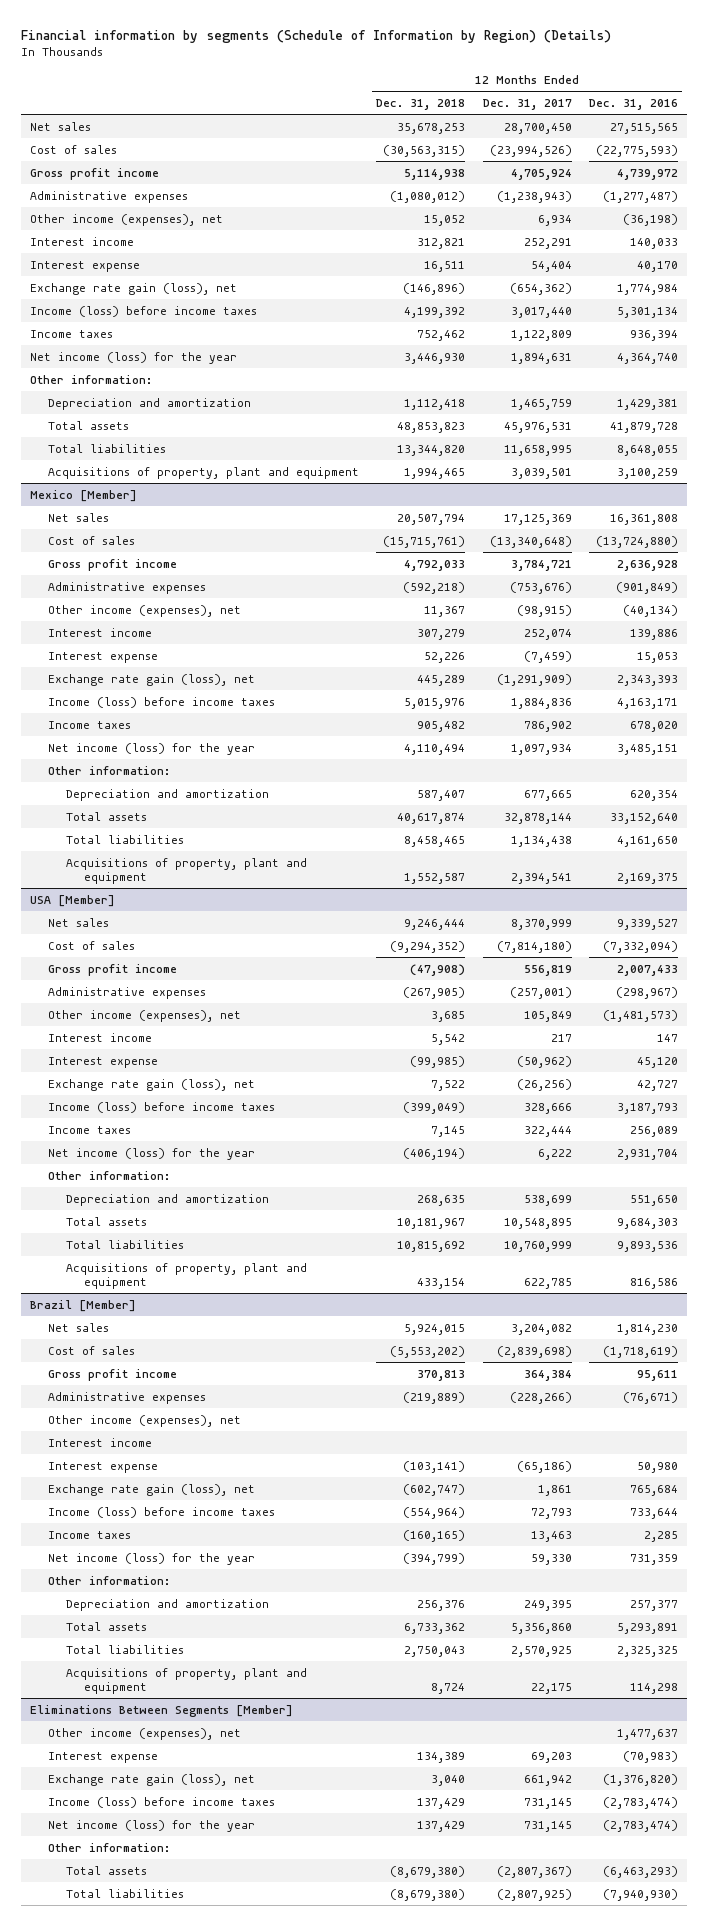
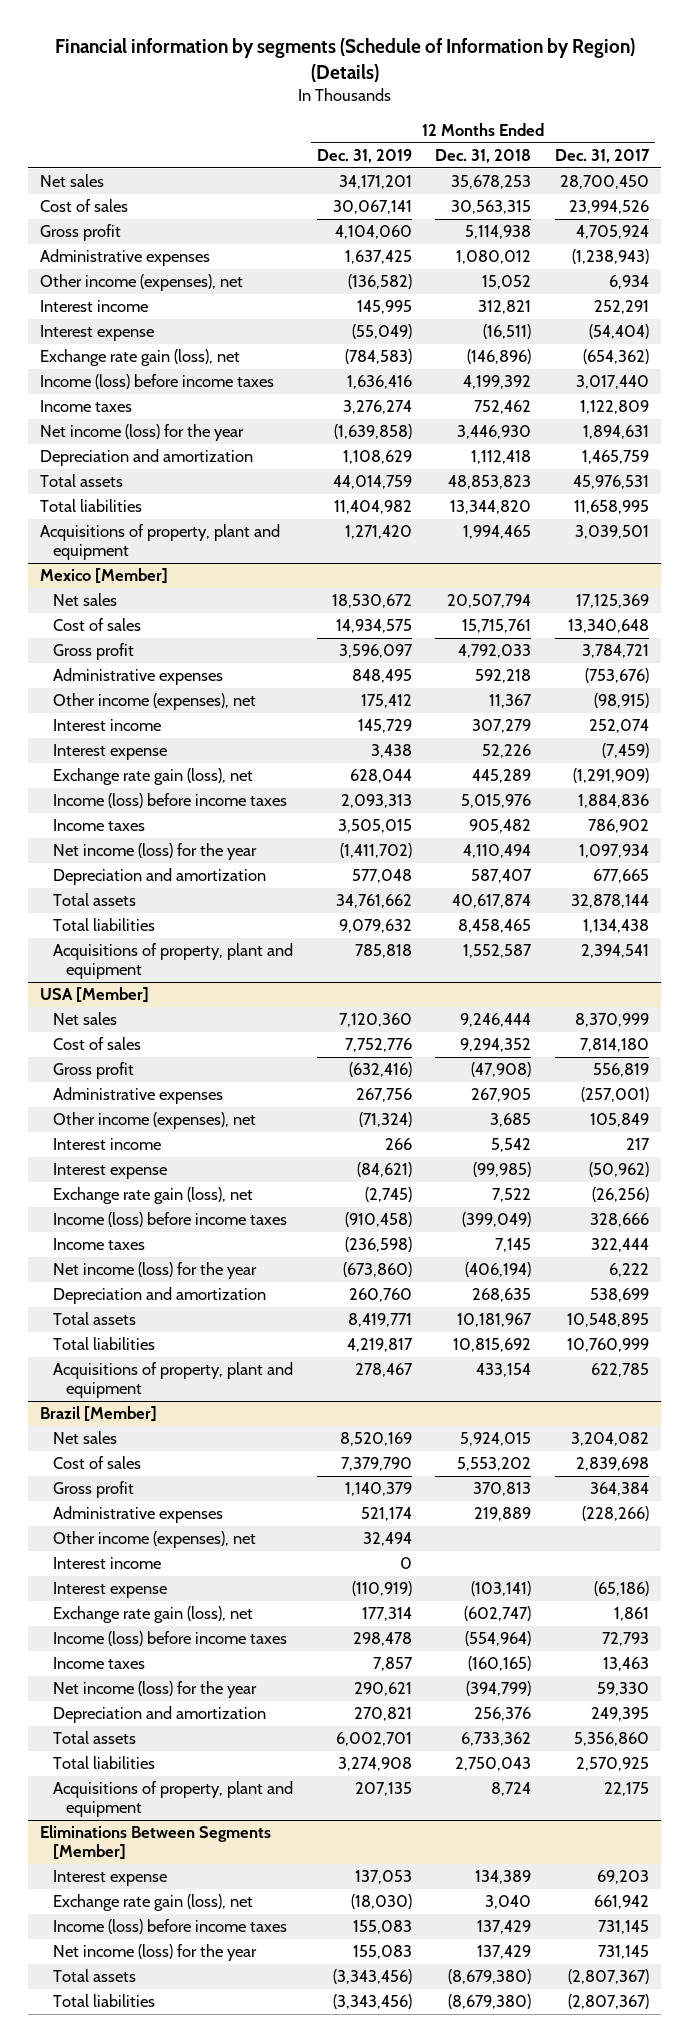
[588,98,678,110] Dec. 31, 2016 -> none
none -> [316,148,412,163] Dec. 31, 2019
[383,144,466,157] (30,563,315) -> [451,200,532,215] 30,563,315
[489,144,572,157] (23,994,526) -> [569,200,650,215] 23,994,526
[29,167,159,180] Gross profit income -> [39,224,121,242] Gross profit
[390,190,466,203] (1,080,012) -> [456,250,532,265] 1,080,012
[424,260,466,272] 16,511 -> [483,324,532,340] (16,511)
[530,260,572,272] 54,404 -> [589,324,650,340] (54,404)
[29,374,152,384] Other information: -> none
[383,535,466,548] (15,715,761) -> [462,619,532,634] 15,715,761
[489,535,572,548] (13,340,648) -> [568,619,650,634] 13,340,648
[48,558,178,571] Gross profit income -> [52,643,134,661] Gross profit
[403,581,466,594] (592,218) -> [475,669,532,684] 592,218
[48,765,171,775] Other information: -> none
[390,940,466,953] (9,294,352) -> [460,1038,532,1053] 9,294,352
[496,940,572,953] (7,814,180) -> [580,1038,650,1053] 7,814,180
[48,963,178,976] Gross profit income -> [52,1062,134,1080] Gross profit
[403,986,466,999] (267,905) -> [471,1088,532,1103] 267,905
[48,1170,171,1180] Other information: -> none
[390,1345,466,1358] (5,553,202) -> [457,1457,532,1472] 5,553,202
[496,1345,572,1358] (2,839,698) -> [576,1457,650,1472] 2,839,698
[48,1368,178,1381] Gross profit income -> [52,1481,134,1499] Gross profit
[403,1391,466,1404] (219,889) -> [474,1507,532,1522] 219,889
[48,1575,171,1585] Other information: -> none
[48,1727,242,1740] Other income (expenses), net -> none
[48,1842,171,1852] Other information: -> none
[496,1888,572,1901] (2,807,925) -> [568,1994,650,2010] (2,807,367)

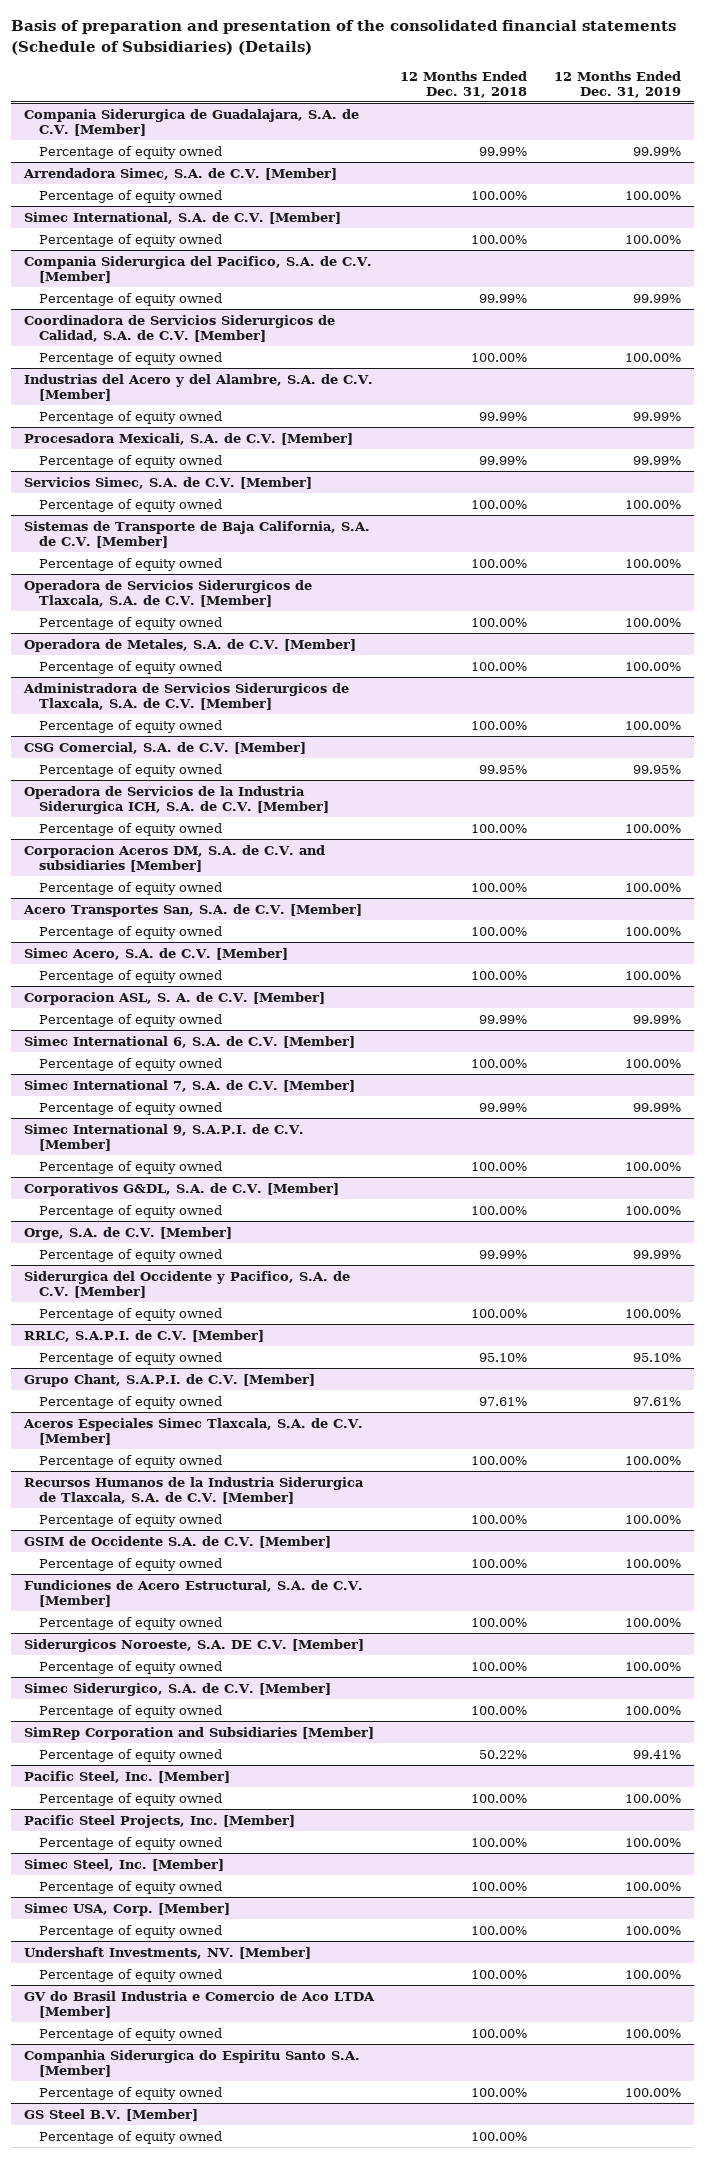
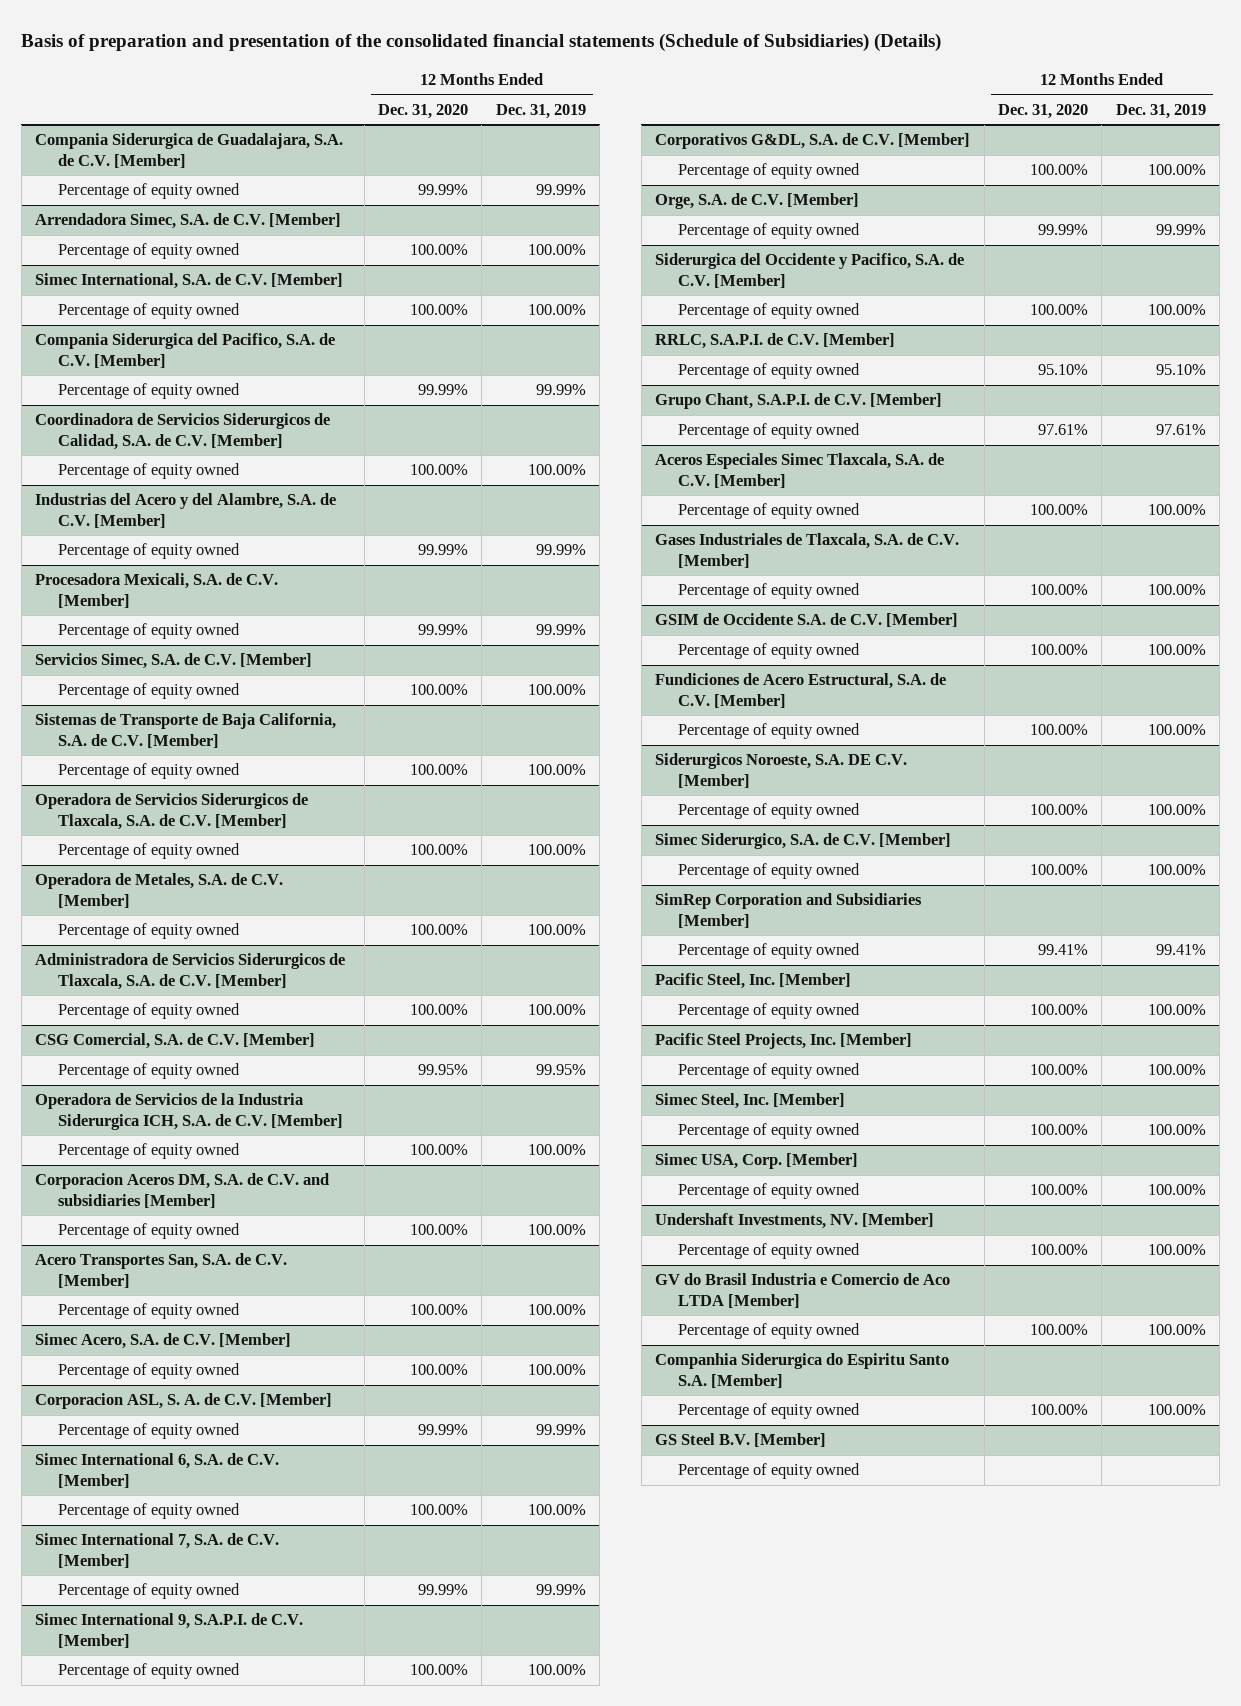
[400,70,528,98] 12 Months Ended Dec. 31, 2018 -> none
none -> [377,103,468,119] Dec. 31, 2020
[24,1476,365,1504] Recursos Humanos de la Industria Siderurgica de Tlaxcala, S.A. de C.V. [Member] -> [655,533,960,568] Gases Industriales de Tlaxcala, S.A. de C.V. [Member]

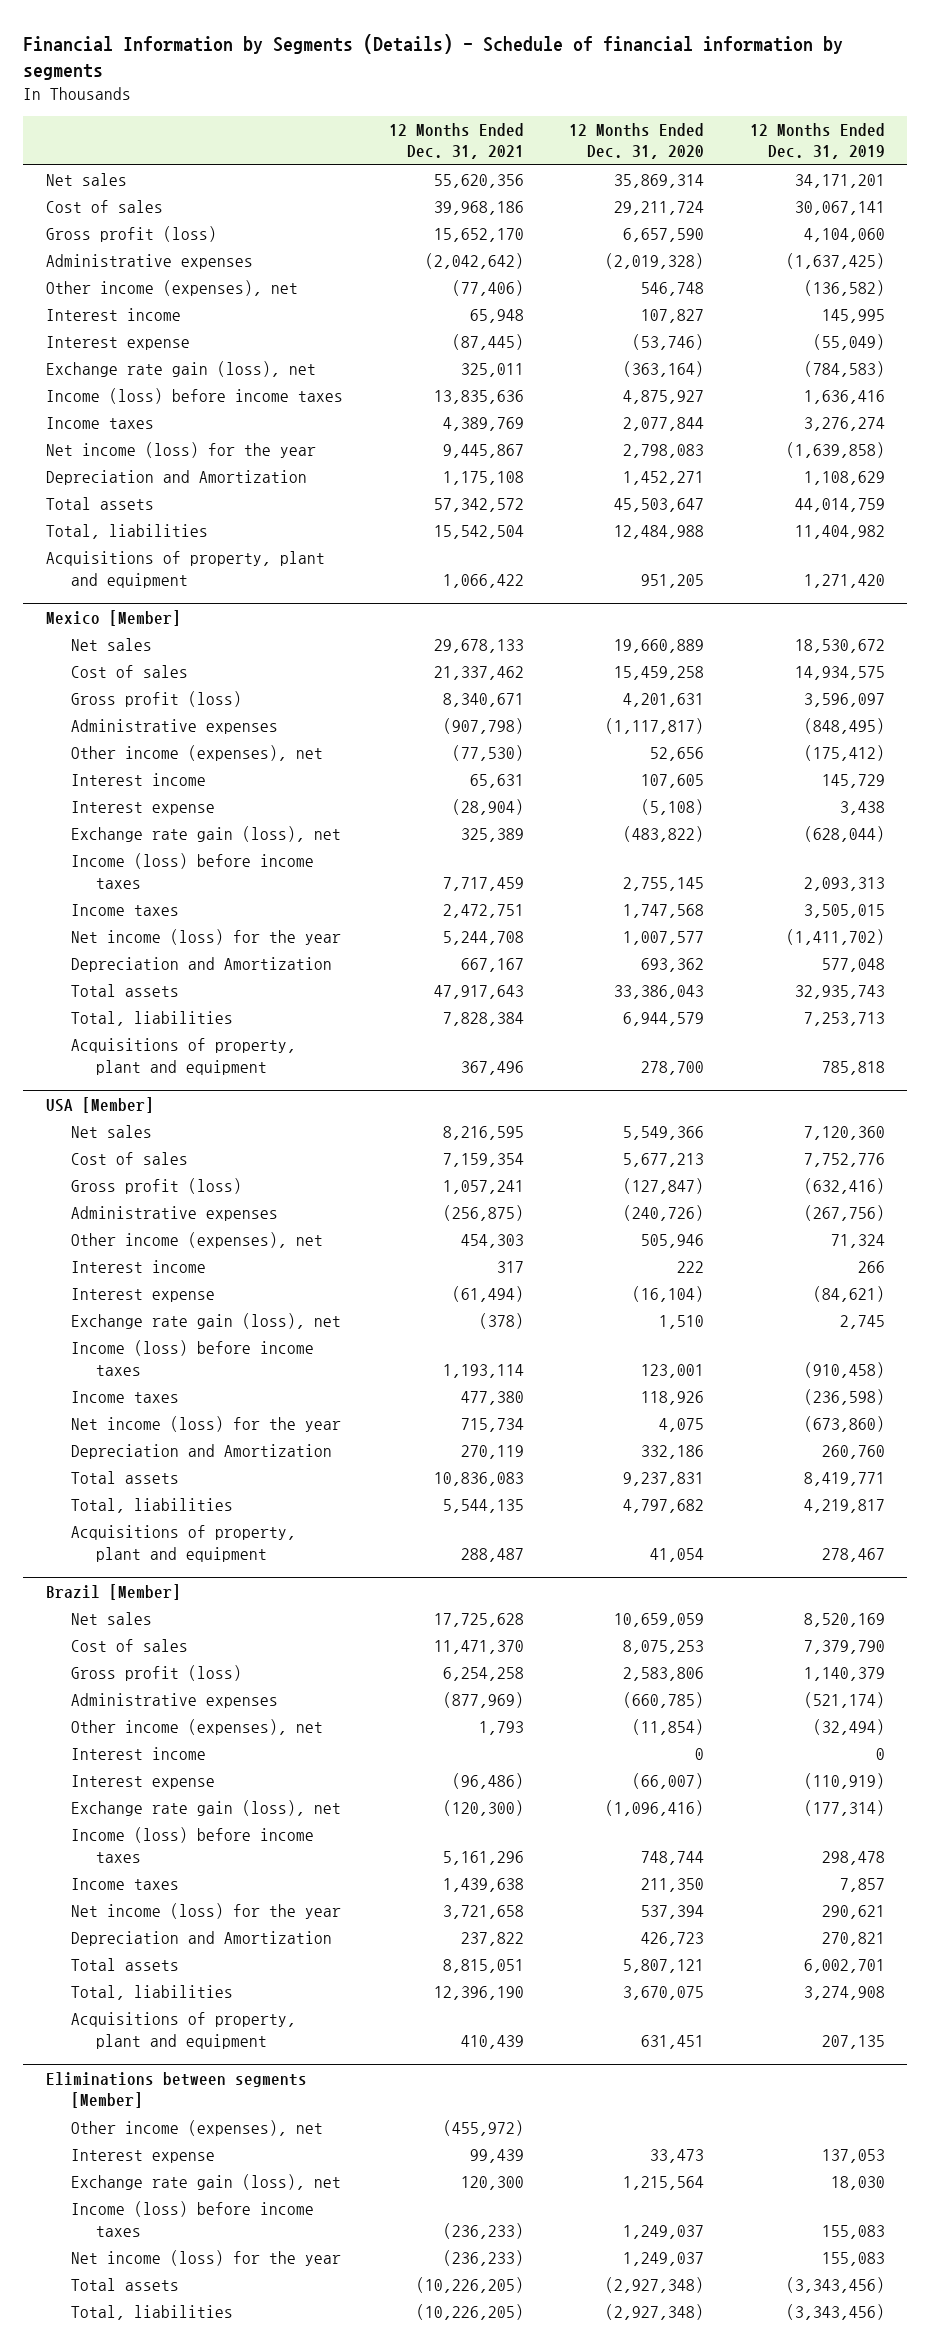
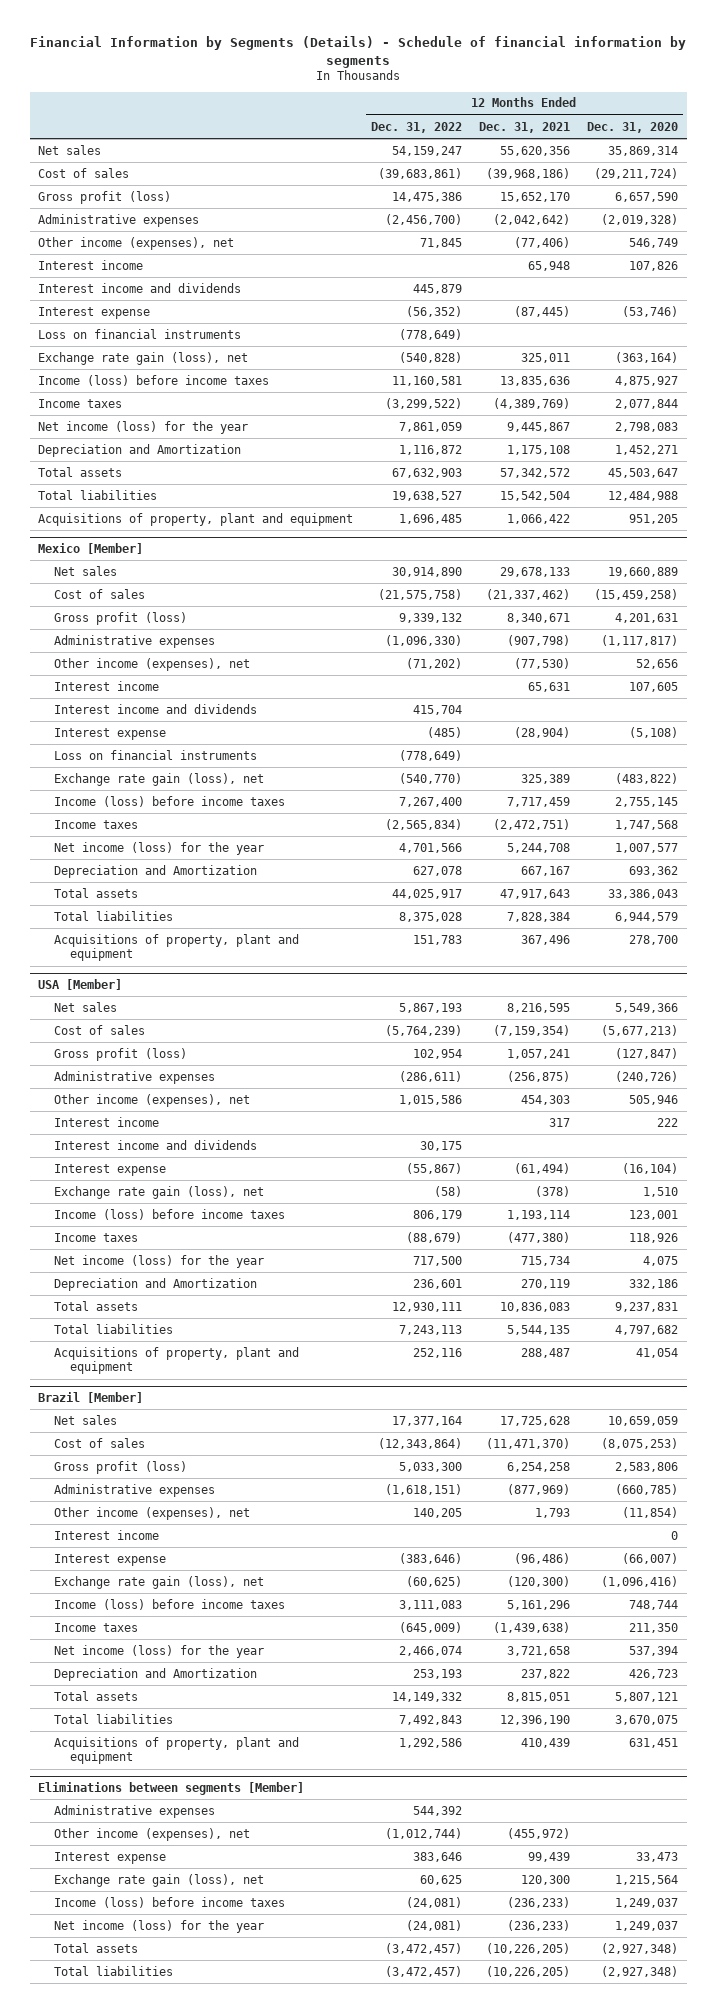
[749,122,885,160] 12 Months Ended Dec. 31, 2019 -> none
none -> [370,121,462,133] Dec. 31, 2022
[433,201,524,216] 39,968,186 -> [485,167,570,179] (39,968,186)
[614,201,705,216] 29,211,724 -> [594,167,679,179] (29,211,724)
[641,282,705,297] 546,748 -> [629,237,679,248] 546,749
[641,309,705,324] 107,827 -> [629,260,679,271] 107,826
none -> [38,282,242,293] Interest income and dividends
none -> [38,328,242,339] Loss on financial instruments
[442,417,524,432] 4,389,769 -> [492,397,570,409] (4,389,769)
[46,524,209,540] Total, liabilities -> [38,489,158,500] Total liabilities
[433,666,524,681] 21,337,462 -> [485,588,570,600] (21,337,462)
[614,666,705,681] 15,459,258 -> [594,588,679,600] (15,459,258)
none -> [54,703,258,714] Interest income and dividends
none -> [54,749,258,760] Loss on financial instruments
[442,904,524,919] 2,472,751 -> [492,818,570,830] (2,472,751)
[70,1011,233,1027] Total, liabilities -> [54,910,174,921] Total liabilities
[442,1153,524,1168] 7,159,354 -> [492,1024,570,1036] (7,159,354)
[623,1153,705,1168] 5,677,213 -> [601,1024,679,1036] (5,677,213)
none -> [54,1139,258,1150] Interest income and dividends
[460,1391,524,1406] 477,380 -> [506,1231,570,1243] (477,380)
[70,1498,233,1514] Total, liabilities -> [54,1323,174,1334] Total liabilities
[433,1640,524,1655] 11,471,370 -> [485,1437,570,1449] (11,471,370)
[623,1640,705,1655] 8,075,253 -> [601,1437,679,1449] (8,075,253)
[442,1878,524,1893] 1,439,638 -> [492,1621,570,1633] (1,439,638)
[70,1985,233,2001] Total, liabilities -> [54,1713,174,1724] Total liabilities
none -> [54,1804,216,1818] Administrative expenses
[70,2305,233,2321] Total, liabilities -> [54,1965,174,1976] Total liabilities

